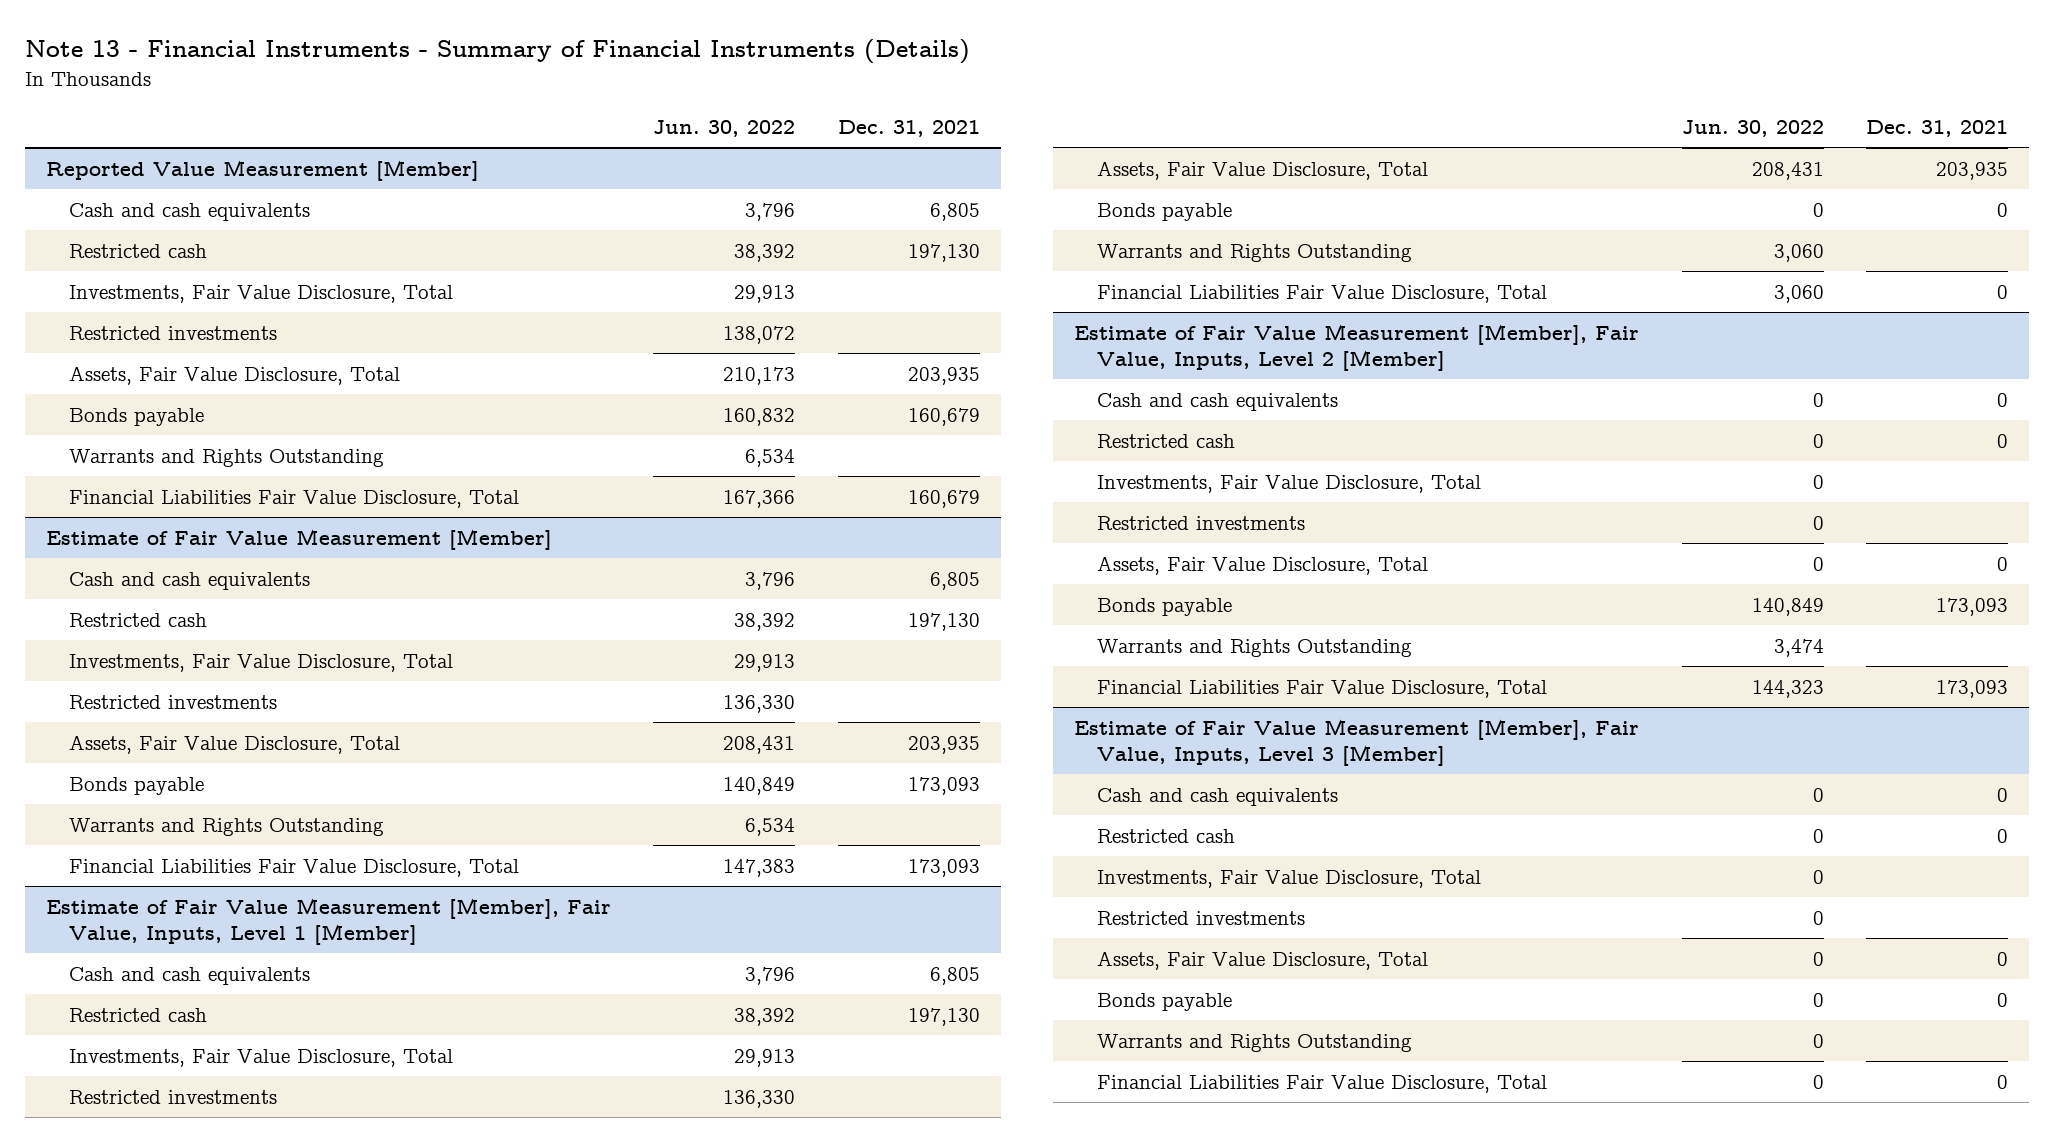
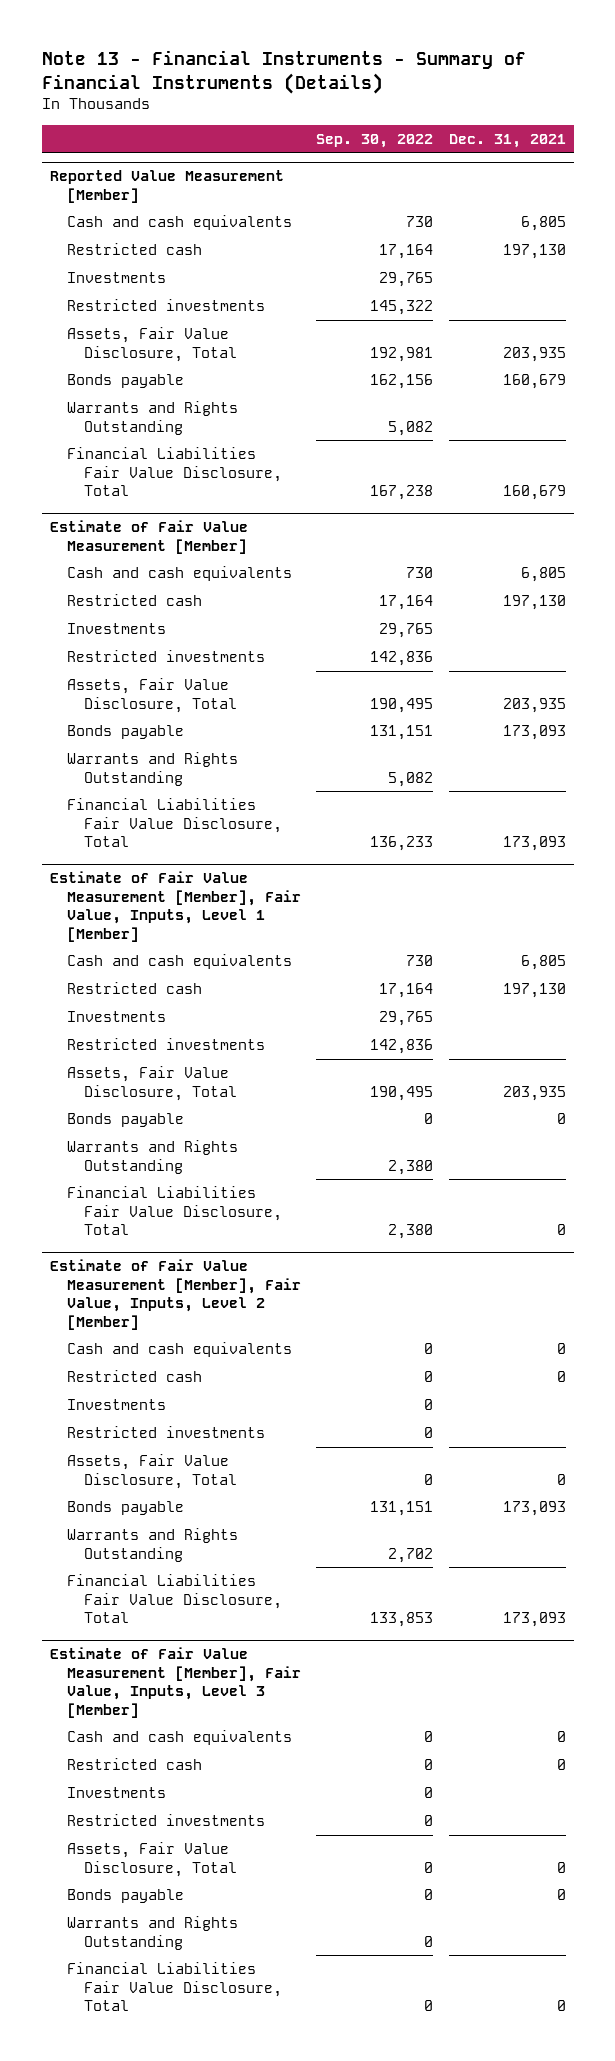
[653,120,796,138] Jun. 30, 2022 -> none
none -> [316,133,434,148] Sep. 30, 2022
[69,284,454,303] Investments, Fair Value Disclosure, Total -> [66,272,166,284] Investments
[69,653,454,672] Investments, Fair Value Disclosure, Total -> [66,623,166,635] Investments
[69,1048,454,1067] Investments, Fair Value Disclosure, Total -> [66,1011,166,1023] Investments
[1097,474,1482,493] Investments, Fair Value Disclosure, Total -> [66,1399,166,1411] Investments
[1097,869,1482,888] Investments, Fair Value Disclosure, Total -> [66,1787,166,1799] Investments

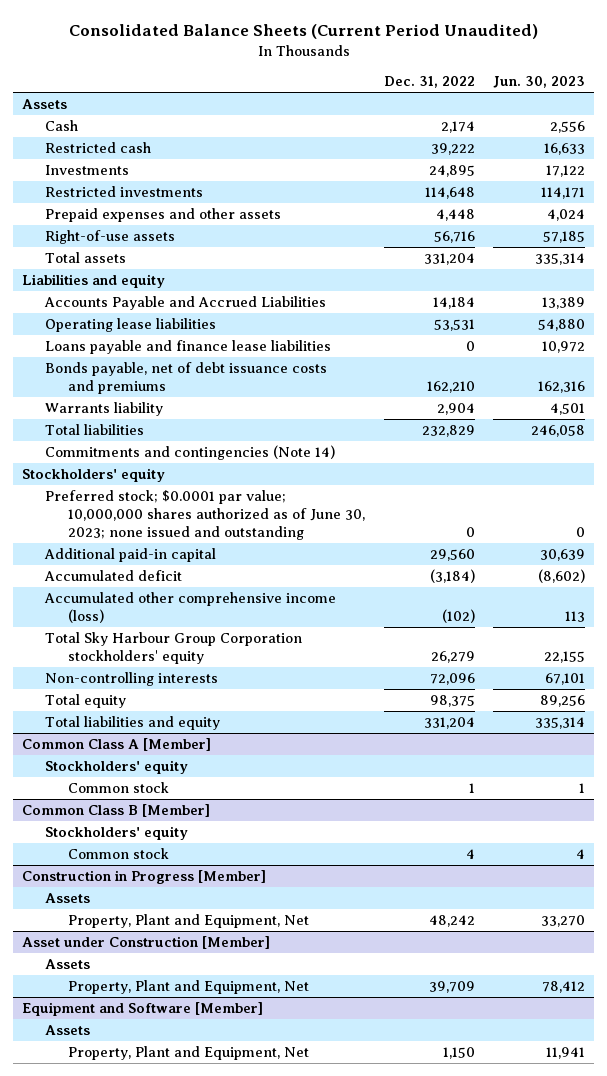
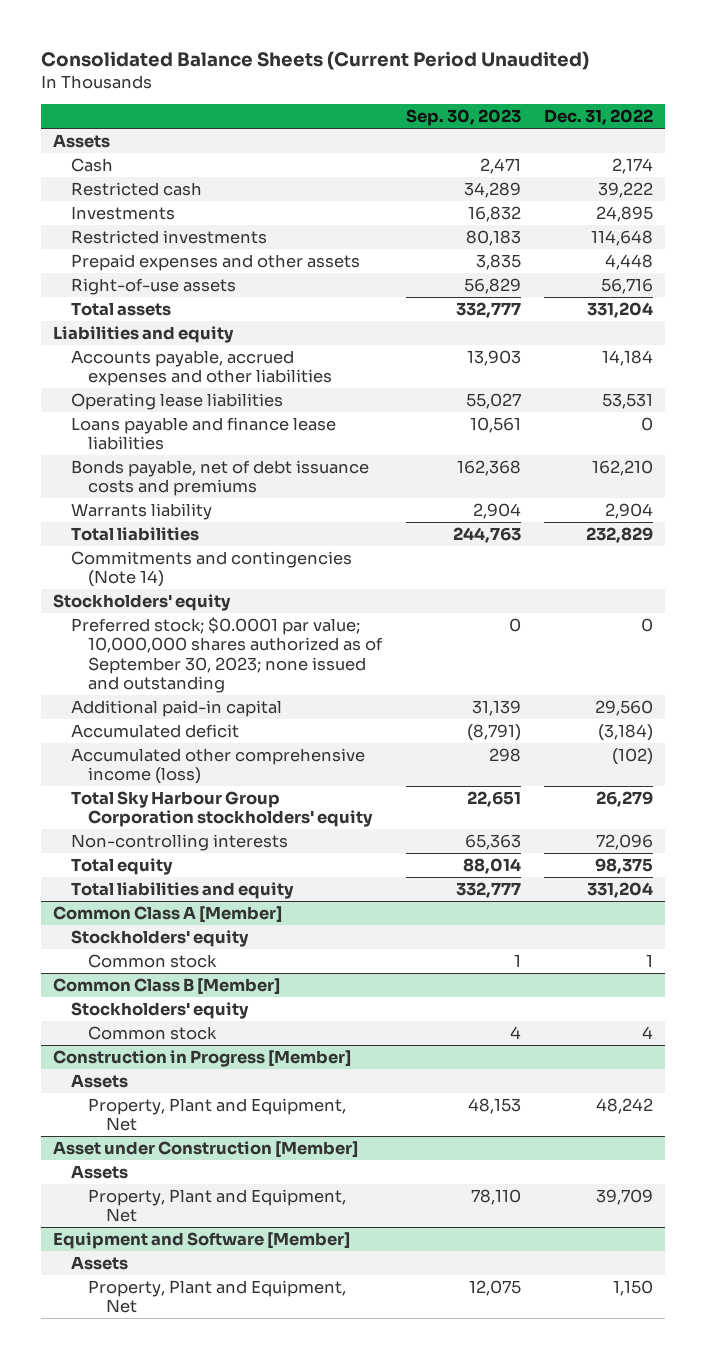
[493,76,586,89] Jun. 30, 2023 -> none
none -> [405,109,521,127] Sep. 30, 2023
[44,295,327,310] Accounts Payable and Accrued Liabilities -> [70,349,333,387] Accounts payable, accrued expenses and other liabilities
[45,489,366,541] Preferred stock; $0.0001 par value; 10,000,000 shares authorized as of June 30, 2023; none issued and outstanding -> [70,616,384,693] Preferred stock; $0.0001 par value; 10,000,000 shares authorized as of September 30, 2023; none issued and outstanding

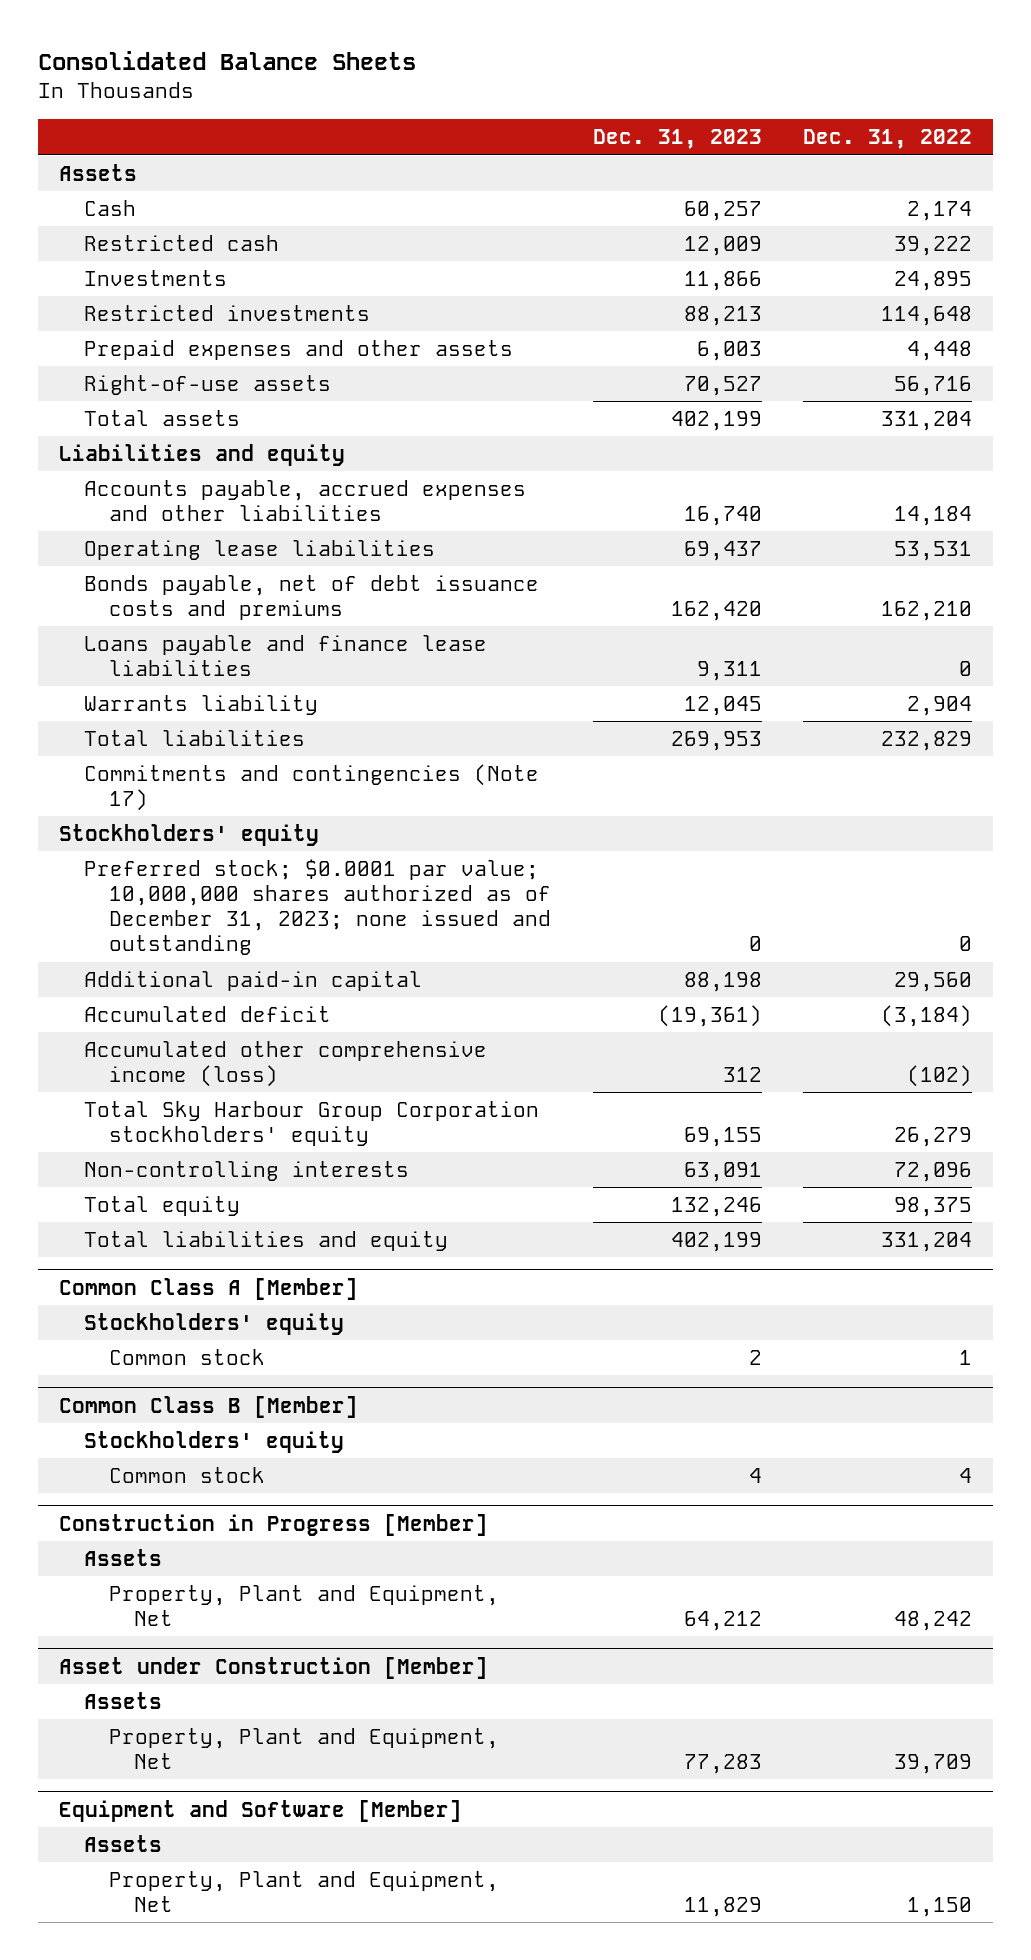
[40,51,589,71] Consolidated Balance Sheets (Current Period Unaudited) -> [38,51,417,71] Consolidated Balance Sheets
[405,109,521,127] Sep. 30, 2023 -> none
none -> [592,129,762,150] Dec. 31, 2023
[70,416,336,451] Loans payable and finance lease liabilities -> [83,634,487,677] Loans payable and finance lease liabilities
[70,550,352,588] Commitments and contingencies (Note 14) -> [83,763,539,812] Commitments and contingencies (Note 17)
[70,616,384,693] Preferred stock; $0.0001 par value; 10,000,000 shares authorized as of September 30, 2023; none issued and outstanding -> [83,858,551,956] Preferred stock; $0.0001 par value; 10,000,000 shares authorized as of December 31, 2023; none issued and outstanding

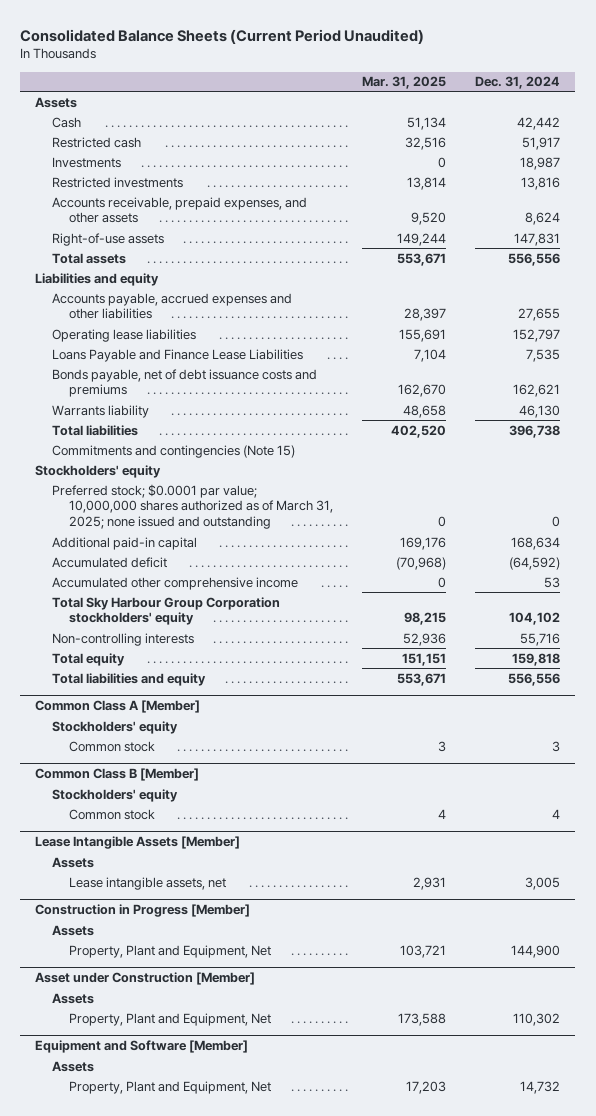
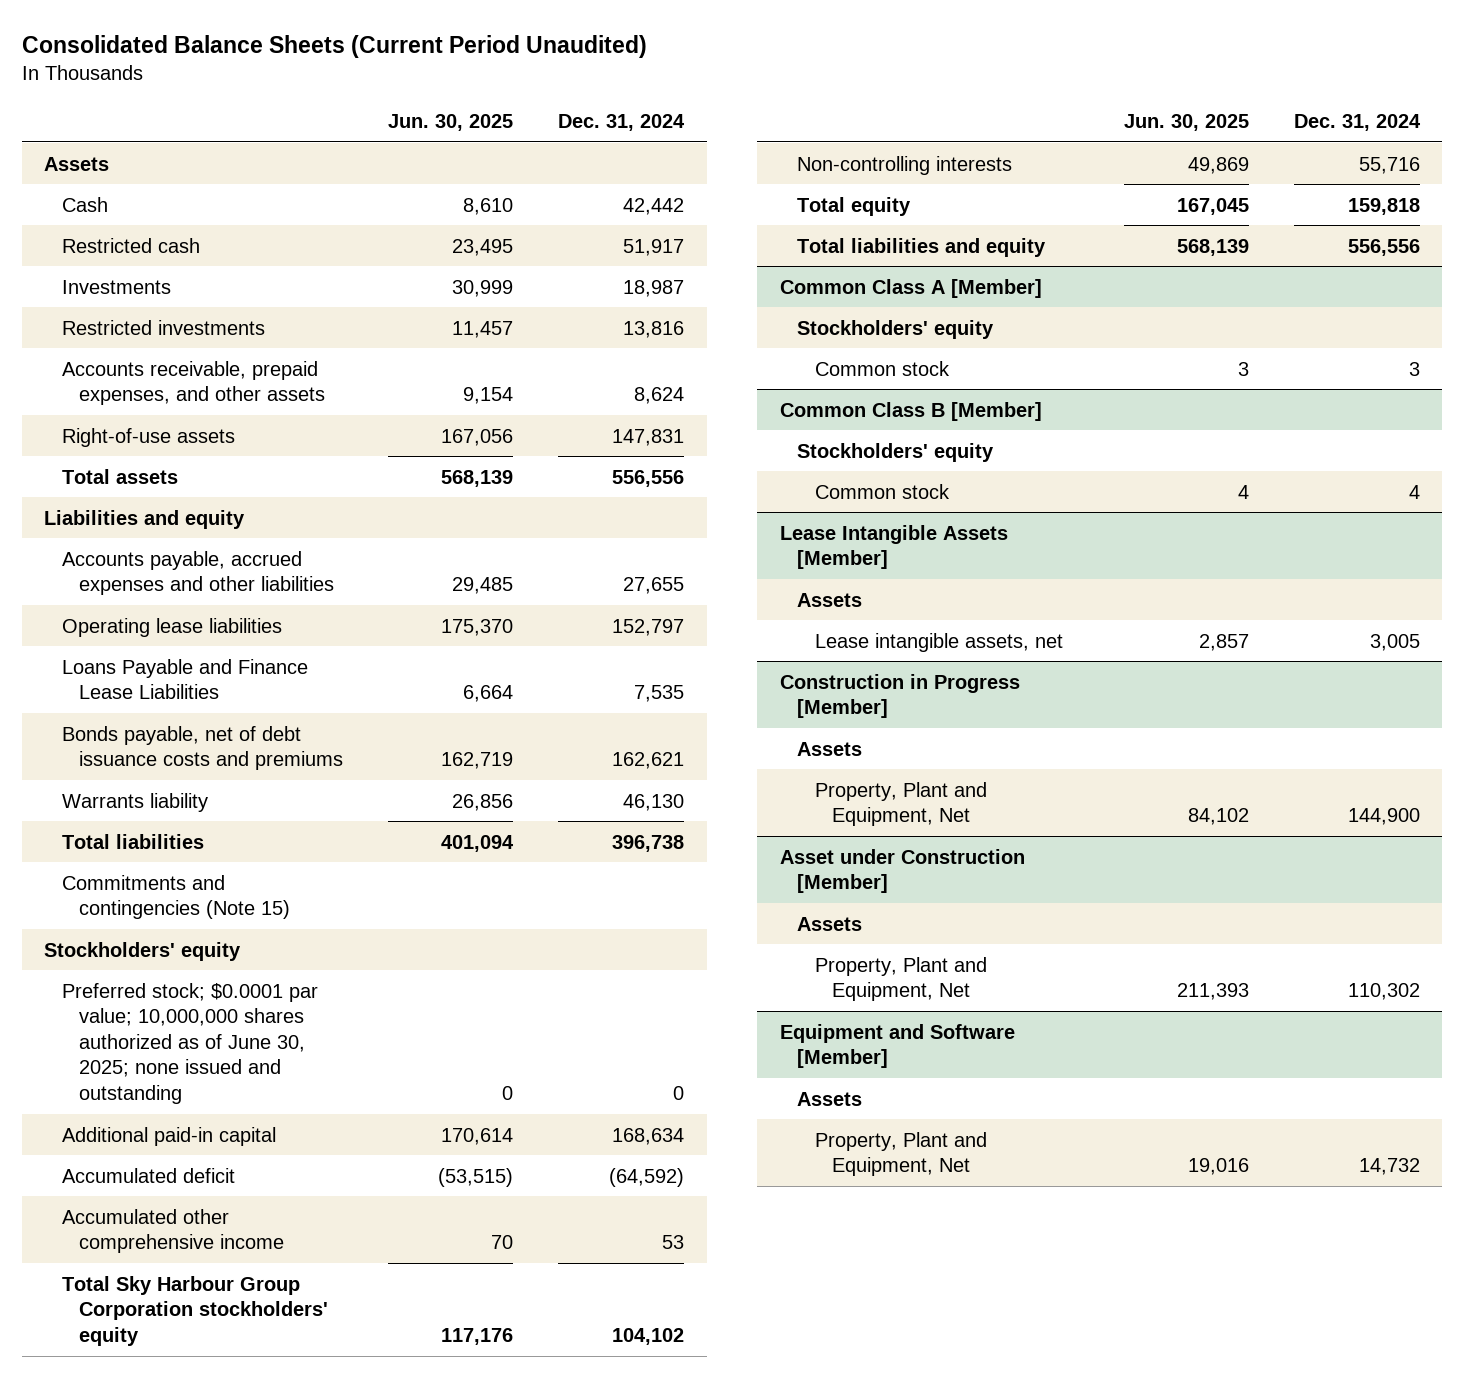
[362,76,447,90] Mar. 31, 2025 -> none
none -> [388,114,514,132] Jun. 30, 2025
[51,483,333,530] Preferred stock; $0.0001 par value; 10,000,000 shares authorized as of March 31, 2025; none issued and outstanding -> [61,982,318,1105] Preferred stock; $0.0001 par value; 10,000,000 shares authorized as of June 30, 2025; none issued and outstanding

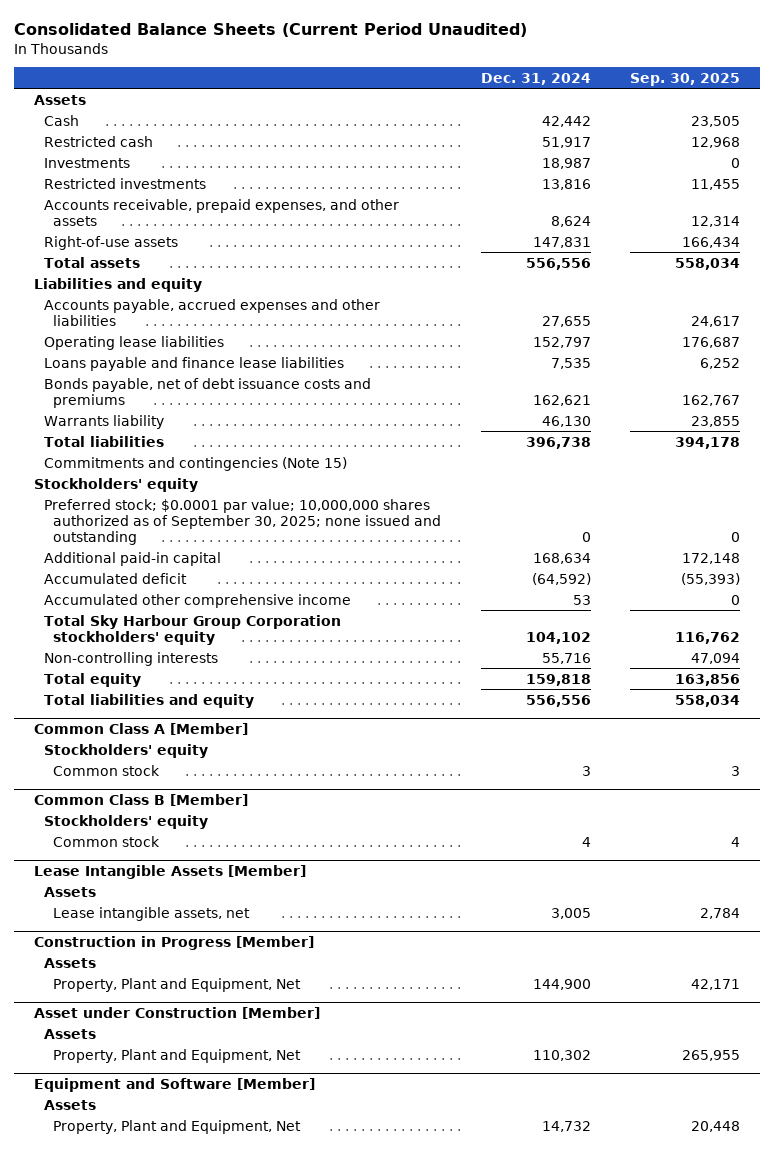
[388,114,514,132] Jun. 30, 2025 -> none
none -> [630,72,741,86] Sep. 30, 2025
[61,658,308,700] Loans Payable and Finance Lease Liabilities -> [43,356,344,371] Loans payable and finance lease liabilities
[61,982,318,1105] Preferred stock; $0.0001 par value; 10,000,000 shares authorized as of June 30, 2025; none issued and outstanding -> [43,498,442,545] Preferred stock; $0.0001 par value; 10,000,000 shares authorized as of September 30, 2025; none issued and outstanding

